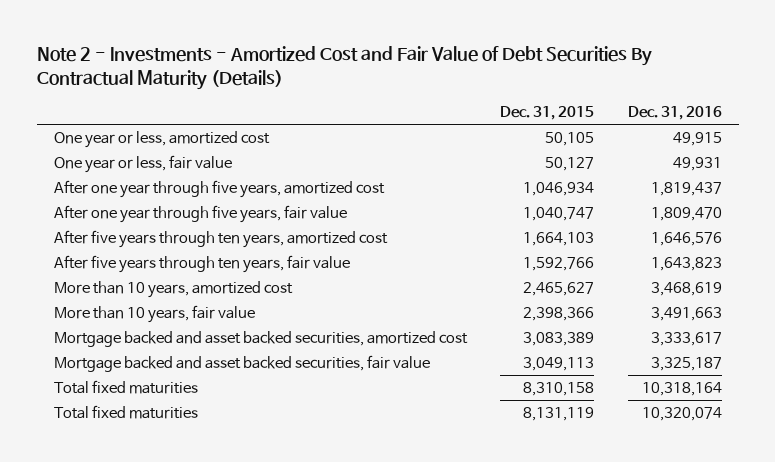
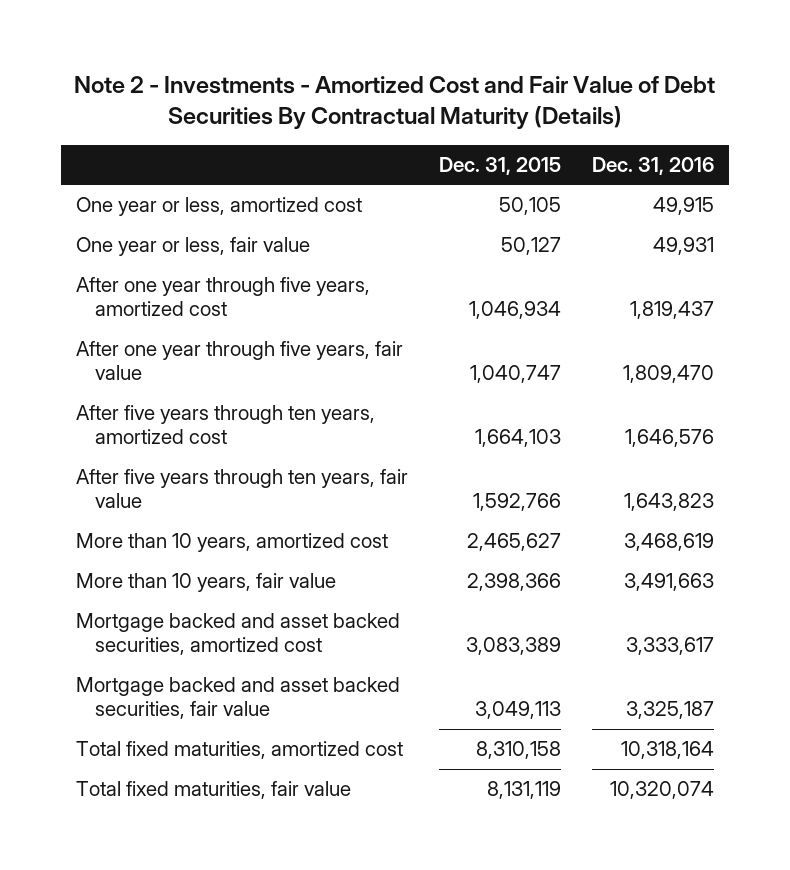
[53,380,198,395] Total fixed maturities -> [76,741,404,760] Total fixed maturities, amortized cost
[53,405,198,420] Total fixed maturities -> [76,781,352,800] Total fixed maturities, fair value

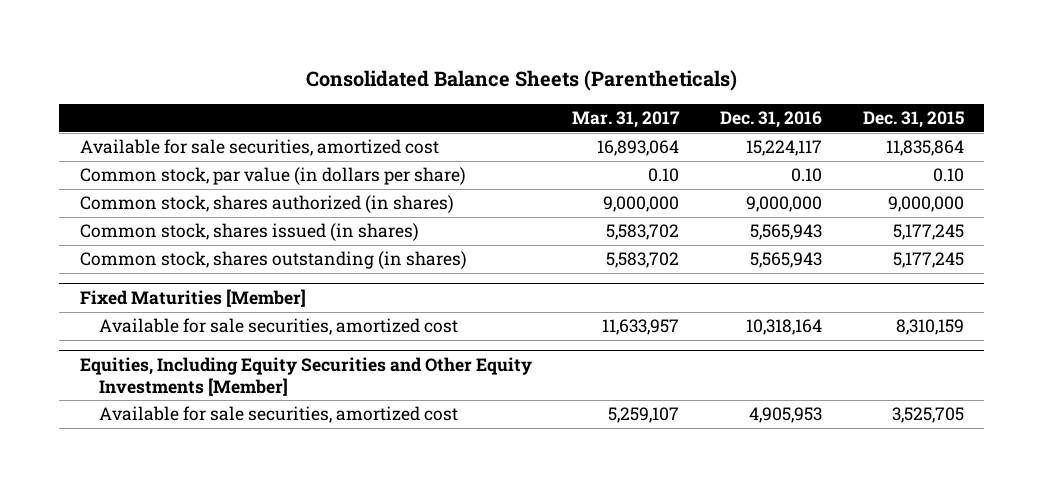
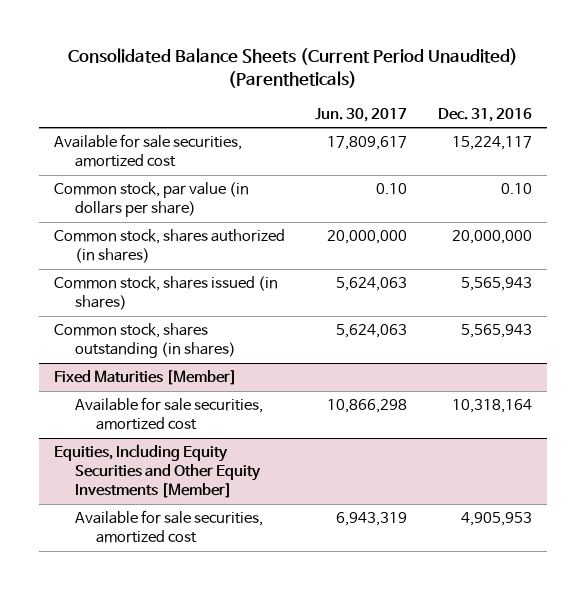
[305,70,737,92] Consolidated Balance Sheets (Parentheticals) -> [67,47,518,88] Consolidated Balance Sheets (Current Period Unaudited) (Parentheticals)
[572,111,681,129] Mar. 31, 2017 -> none
[862,111,964,129] Dec. 31, 2015 -> none
none -> [315,107,408,122] Jun. 30, 2017
[746,196,823,213] 9,000,000 -> [451,230,532,245] 20,000,000

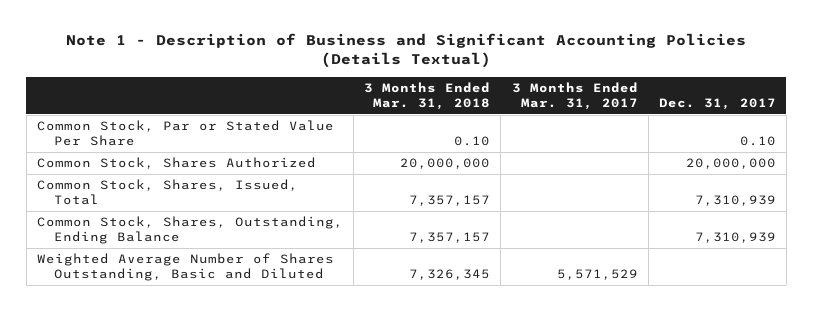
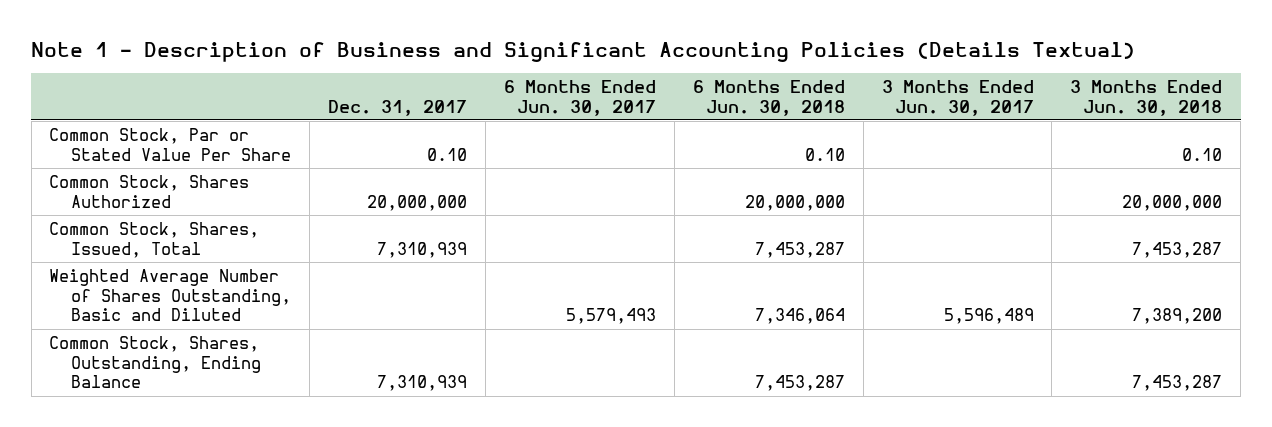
[364,81,491,111] 3 Months Ended Mar. 31, 2018 -> none
[511,81,638,111] 3 Months Ended Mar. 31, 2017 -> none
none -> [503,79,656,116] 6 Months Ended Jun. 30, 2017
none -> [692,79,845,116] 6 Months Ended Jun. 30, 2018
none -> [881,79,1034,116] 3 Months Ended Jun. 30, 2017
none -> [1070,79,1223,116] 3 Months Ended Jun. 30, 2018
[37,216,344,245] Common Stock, Shares, Outstanding, Ending Balance -> [49,335,262,389] Common Stock, Shares, Outstanding, Ending Balance

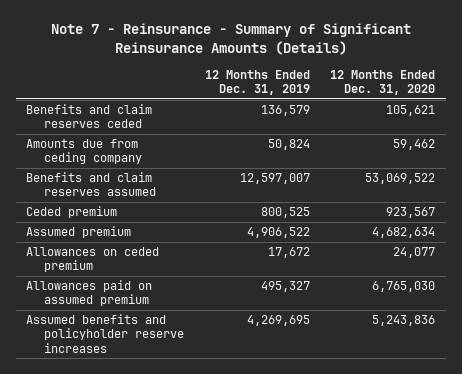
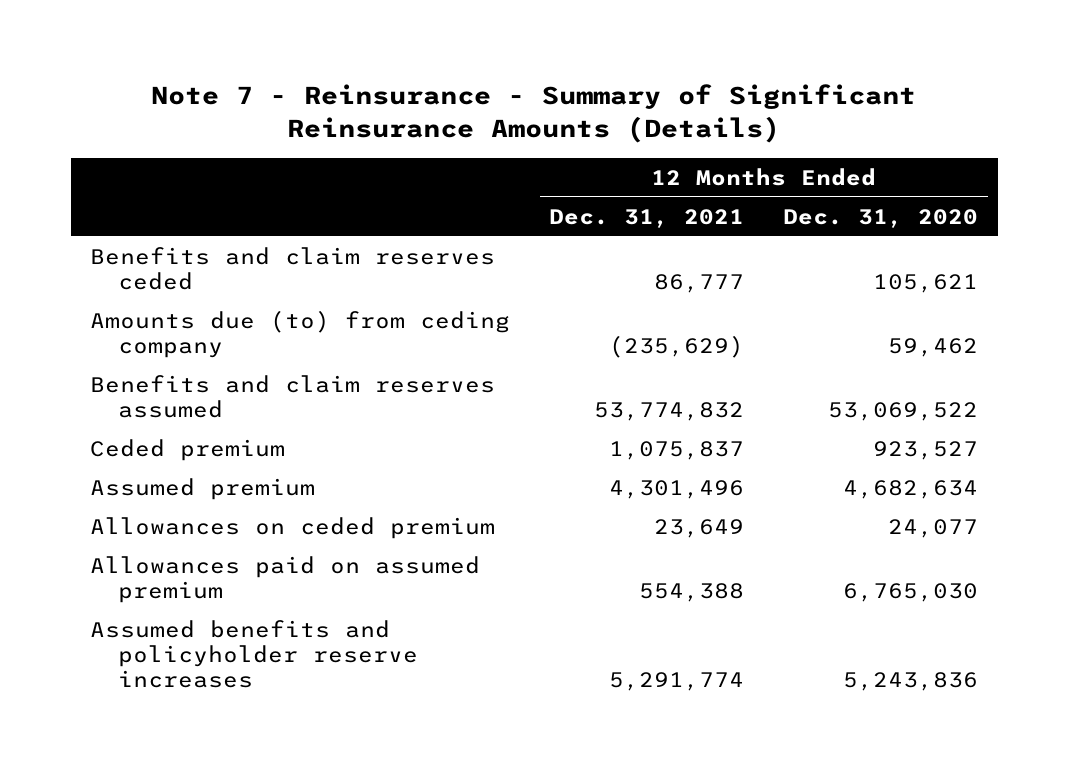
[204,70,310,96] 12 Months Ended Dec. 31, 2019 -> none
none -> [549,208,745,228] Dec. 31, 2021
[26,139,143,165] Amounts due from ceding company -> [90,309,511,358] Amounts due (to) from ceding company
[386,207,436,219] 923,567 -> [873,440,979,460] 923,527

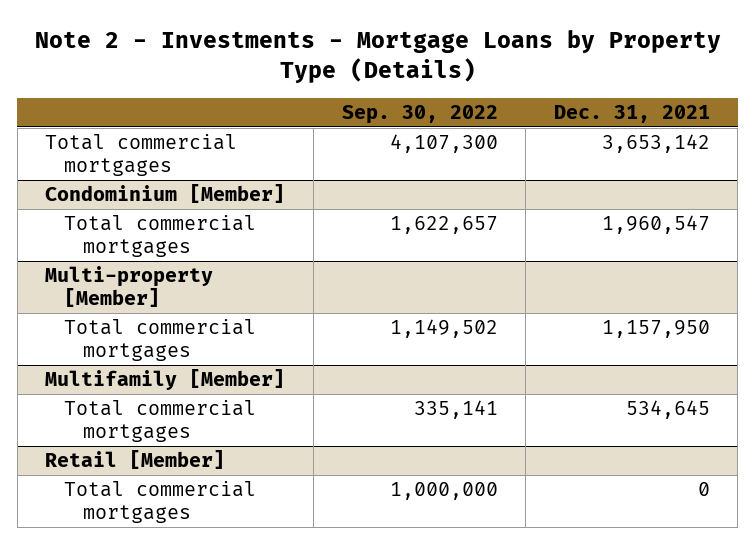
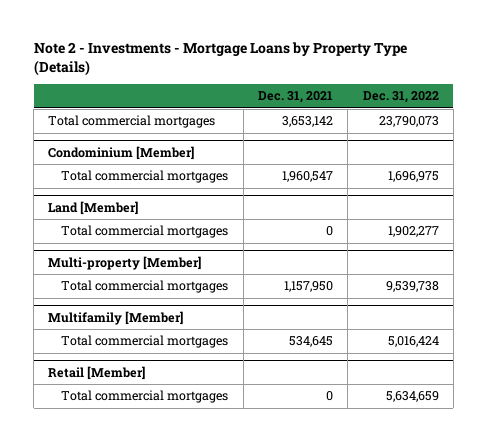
[341,105,498,125] Sep. 30, 2022 -> none
none -> [362,91,439,104] Dec. 31, 2022
none -> [48,201,139,216] Land [Member]
none -> [61,225,229,239] Total commercial mortgages

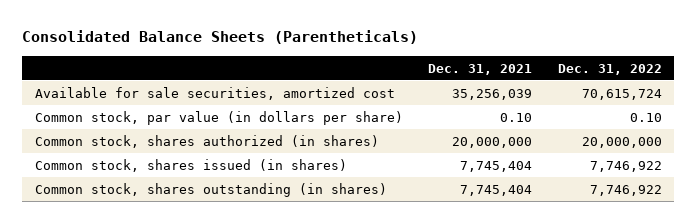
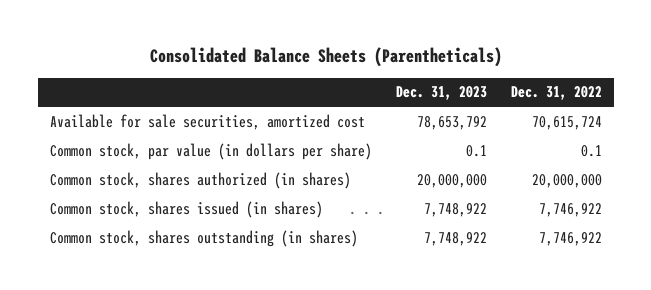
[428,63,533,75] Dec. 31, 2021 -> none
none -> [395,86,487,101] Dec. 31, 2023
[629,112,662,122] 0.10 -> [580,144,602,157] 0.1

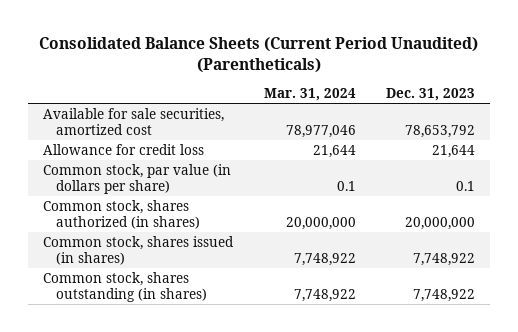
[149,46,502,67] Consolidated Balance Sheets (Parentheticals) -> [39,36,479,73] Consolidated Balance Sheets (Current Period Unaudited) (Parentheticals)
[510,86,602,101] Dec. 31, 2022 -> none
none -> [263,88,356,102] Mar. 31, 2024
none -> [42,143,204,155] Allowance for credit loss

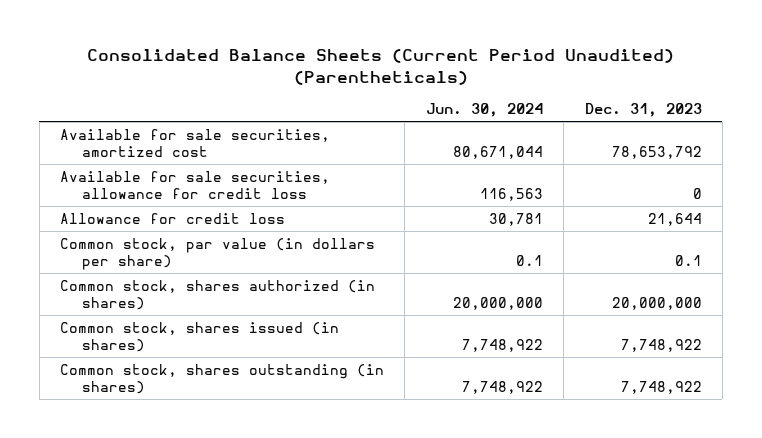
[263,88,356,102] Mar. 31, 2024 -> none
none -> [425,103,543,118] Jun. 30, 2024
none -> [60,170,331,200] Available for sale securities, allowance for credit loss

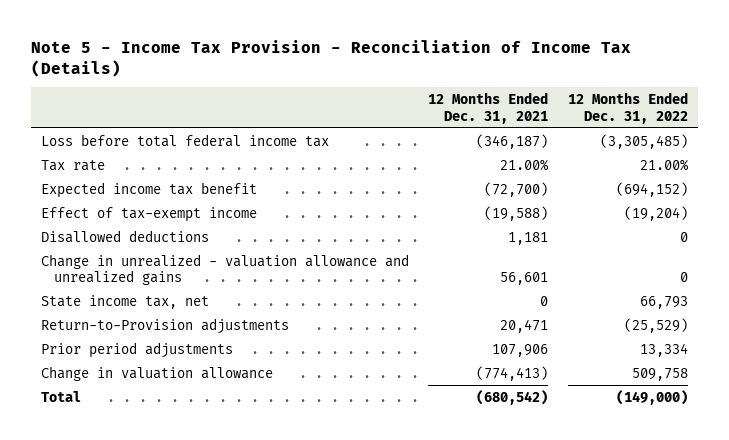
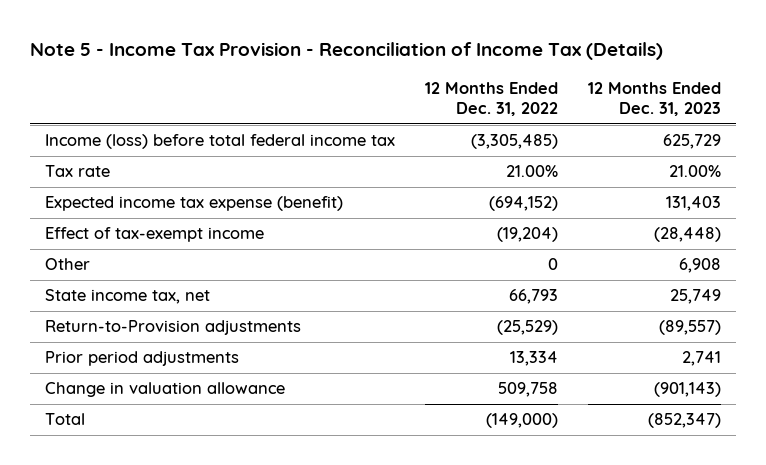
[428,92,549,124] 12 Months Ended Dec. 31, 2021 -> none
none -> [587,81,721,116] 12 Months Ended Dec. 31, 2023
[41,133,330,147] Loss before total federal income tax -> [45,134,396,150] Income (loss) before total federal income tax
[41,181,258,198] Expected income tax benefit -> [45,196,344,212] Expected income tax expense (benefit)
[41,229,210,243] Disallowed deductions -> none
[41,253,410,286] Change in unrealized - valuation allowance and unrealized gains -> none
none -> [45,258,91,271] Other

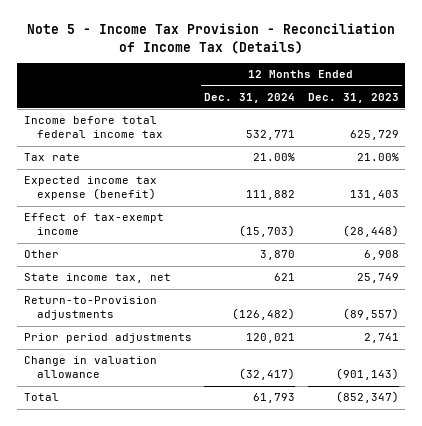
[425,81,559,116] 12 Months Ended Dec. 31, 2022 -> none
none -> [204,92,296,103] Dec. 31, 2024
[45,134,396,150] Income (loss) before total federal income tax -> [23,116,163,139] Income before total federal income tax

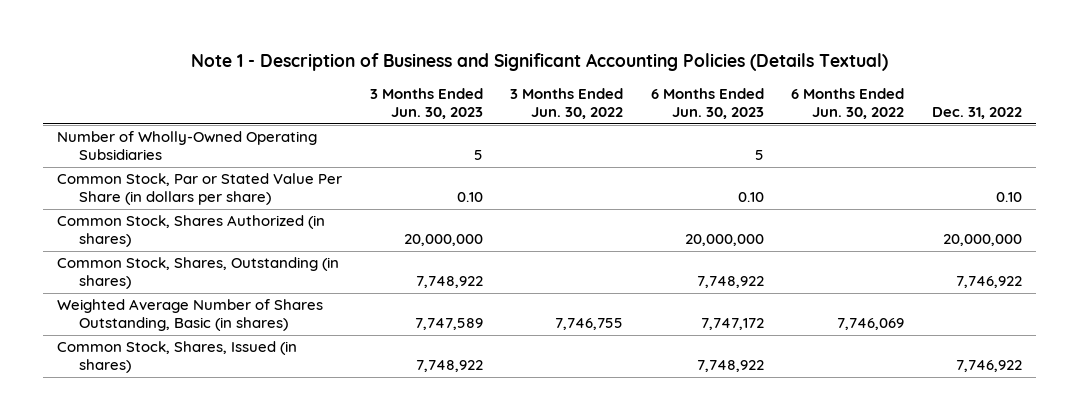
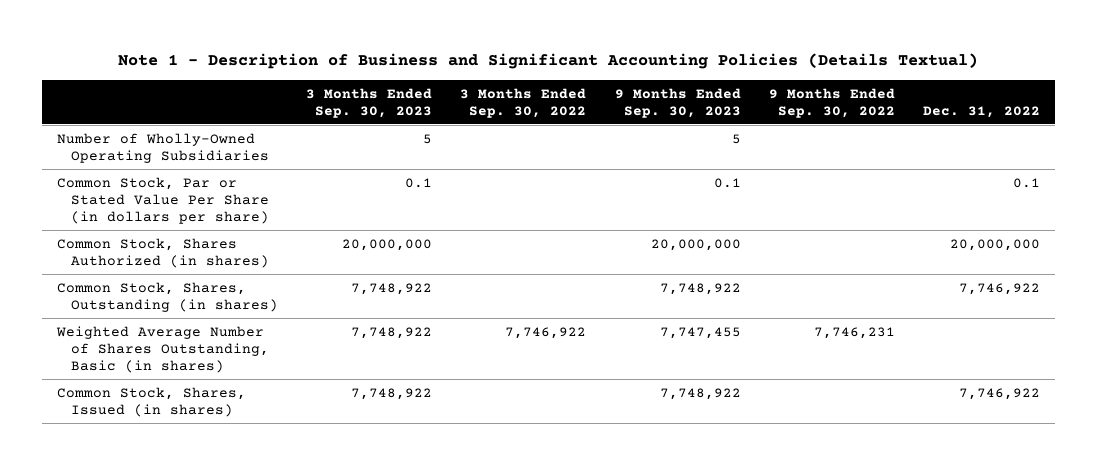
[369,88,483,120] 3 Months Ended Jun. 30, 2023 -> none
[510,88,624,120] 3 Months Ended Jun. 30, 2022 -> none
[650,88,764,120] 6 Months Ended Jun. 30, 2023 -> none
[791,88,905,120] 6 Months Ended Jun. 30, 2022 -> none
none -> [305,87,432,118] 3 Months Ended Sep. 30, 2023
none -> [460,87,587,118] 3 Months Ended Sep. 30, 2022
none -> [614,87,741,118] 9 Months Ended Sep. 30, 2023
none -> [768,87,895,118] 9 Months Ended Sep. 30, 2022
[996,192,1023,203] 0.10 -> [1013,177,1041,188] 0.1

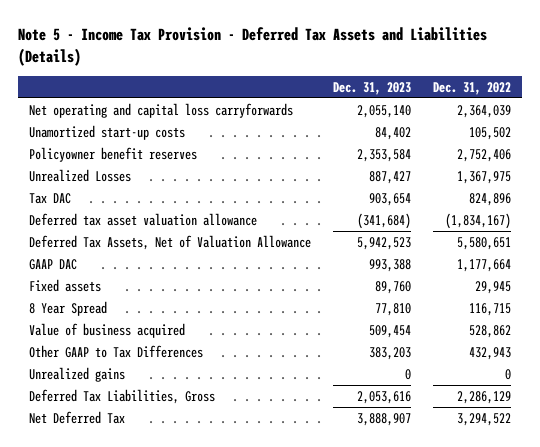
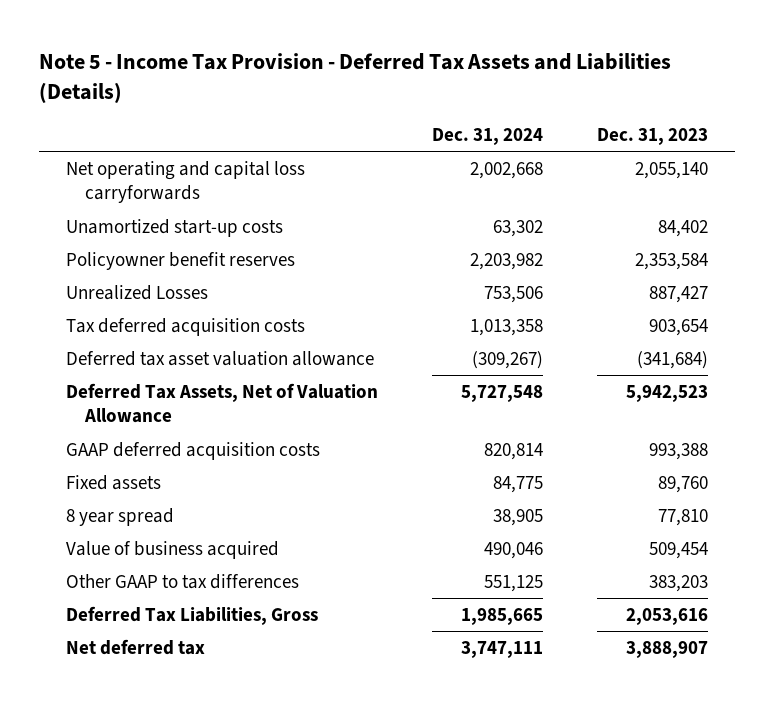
[432,81,511,95] Dec. 31, 2022 -> none
none -> [432,127,544,145] Dec. 31, 2024
[29,192,72,204] Tax DAC -> [66,317,306,336] Tax deferred acquisition costs
[29,258,78,270] GAAP DAC -> [66,441,321,460] GAAP deferred acquisition costs
[29,300,108,316] 8 Year Spread -> [66,507,175,526] 8 year spread
[29,366,126,382] Unrealized gains -> none
[29,344,204,358] Other GAAP to Tax Differences -> [66,573,300,589] Other GAAP to tax differences
[29,410,126,424] Net Deferred Tax -> [66,638,206,655] Net deferred tax

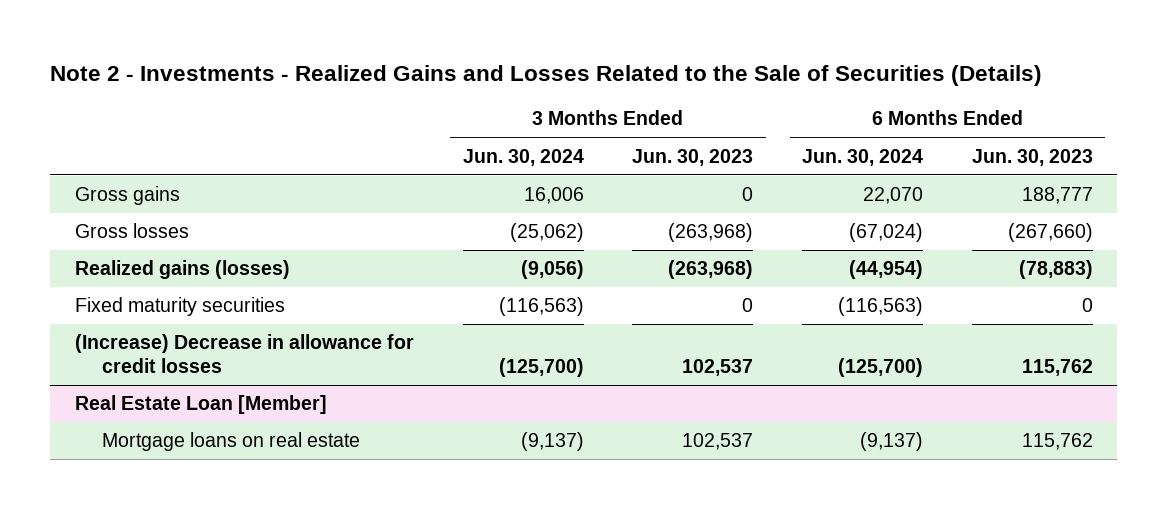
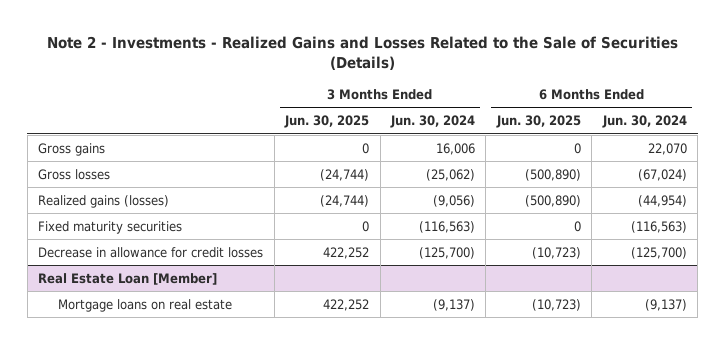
[632,148,754,166] Jun. 30, 2023 -> none
[971,148,1093,166] Jun. 30, 2023 -> none
none -> [284,115,370,129] Jun. 30, 2025
none -> [495,115,581,129] Jun. 30, 2025
[74,334,414,374] (Increase) Decrease in allowance for credit losses -> [38,246,264,258] Decrease in allowance for credit losses

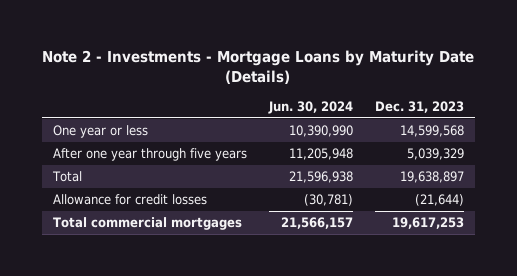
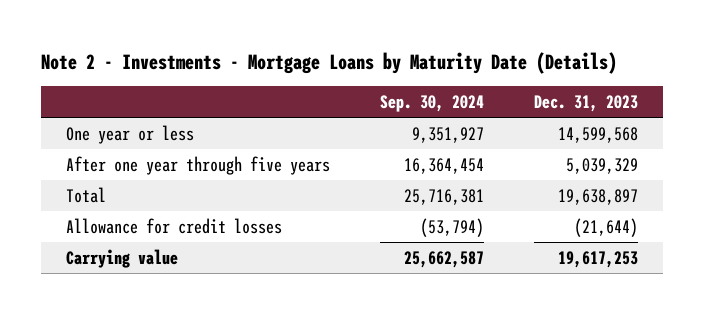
[267,101,353,115] Jun. 30, 2024 -> none
none -> [380,95,485,113] Sep. 30, 2024
[52,217,242,231] Total commercial mortgages -> [66,248,179,268] Carrying value

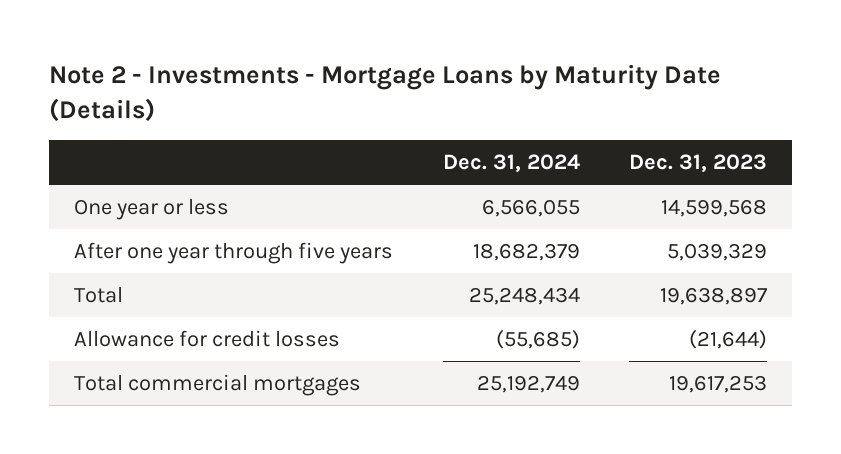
[380,95,485,113] Sep. 30, 2024 -> none
none -> [442,154,580,173] Dec. 31, 2024
[66,248,179,268] Carrying value -> [73,374,361,397] Total commercial mortgages

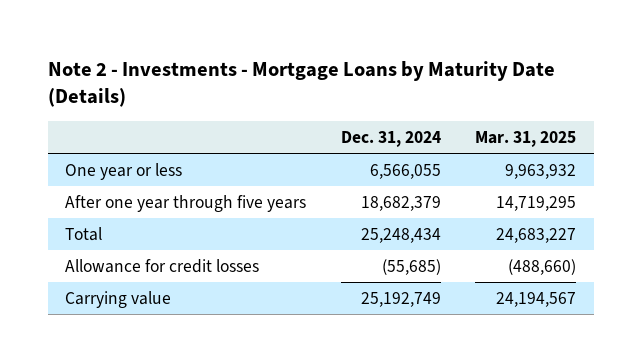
[629,154,768,173] Dec. 31, 2023 -> none
none -> [475,130,577,147] Mar. 31, 2025
[73,374,361,397] Total commercial mortgages -> [65,291,172,309] Carrying value

